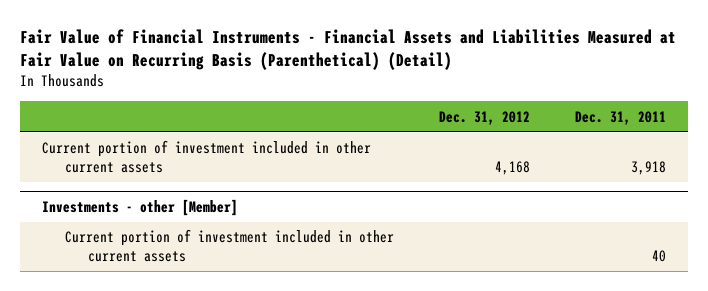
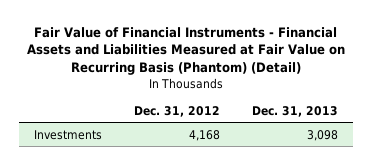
[19,28,676,71] Fair Value of Financial Instruments - Financial Assets and Liabilities Measured at Fair Value on Recurring Basis (Parenthetical) (Detail) -> [27,26,346,76] Fair Value of Financial Instruments - Financial Assets and Liabilities Measured at Fair Value on Recurring Basis (Phantom) (Detail)
[574,110,666,125] Dec. 31, 2011 -> none
none -> [251,105,338,117] Dec. 31, 2013
[42,198,239,216] Investments - other [Member] -> none
[65,229,395,263] Current portion of investment included in other current assets -> none
[42,140,372,174] Current portion of investment included in other current assets -> [34,129,103,140] Investments

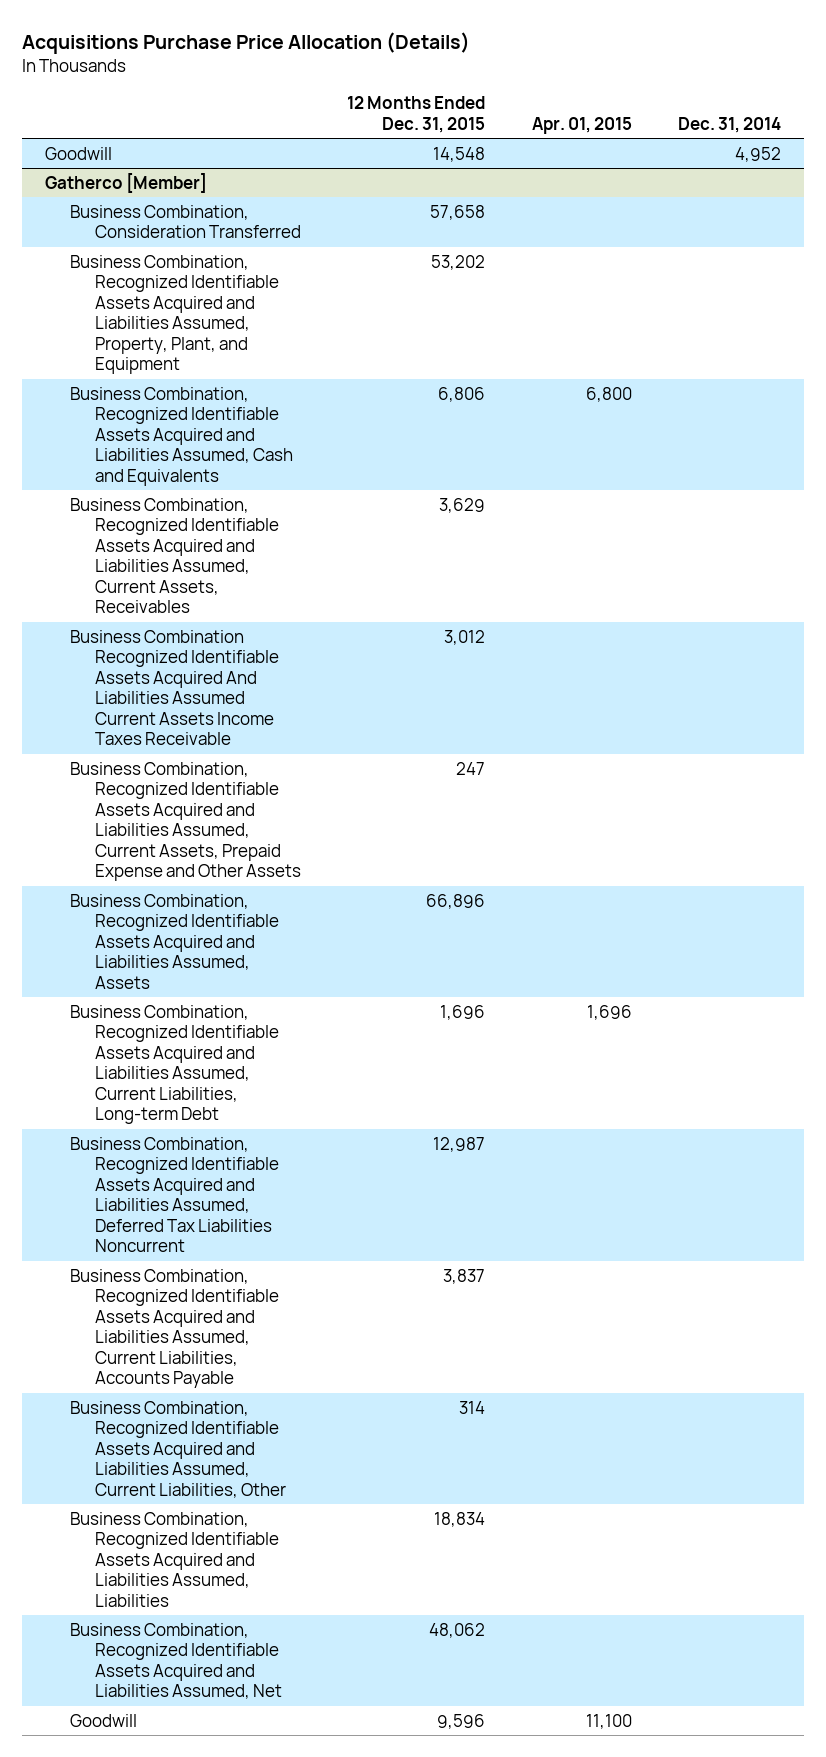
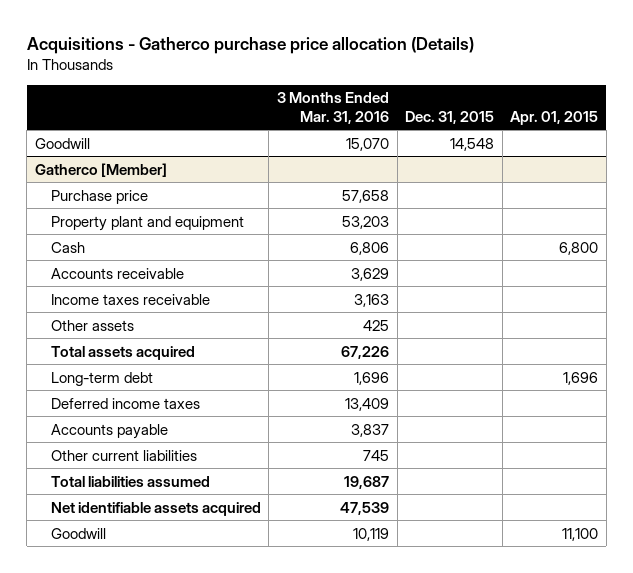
[22,31,471,54] Acquisitions Purchase Price Allocation (Details) -> [26,36,474,54] Acquisitions - Gatherco purchase price allocation (Details)
[347,96,486,133] 12 Months Ended Dec. 31, 2015 -> none
[678,116,782,133] Dec. 31, 2014 -> none
none -> [276,92,389,124] 3 Months Ended Mar. 31, 2016
none -> [405,110,495,124] Dec. 31, 2015
[70,204,301,239] Business Combination, Consideration Transferred -> [50,189,148,204] Purchase price
[70,254,279,375] Business Combination, Recognized Identifiable Assets Acquired and Liabilities Assumed, Property, Plant, and Equipment -> [50,215,244,231] Property plant and equipment
[70,386,293,486] Business Combination, Recognized Identifiable Assets Acquired and Liabilities Assumed, Cash and Equivalents -> [50,241,85,253] Cash
[70,497,279,614] Business Combination, Recognized Identifiable Assets Acquired and Liabilities Assumed, Current Assets, Receivables -> [50,267,184,279] Accounts receivable
[70,629,279,746] Business Combination Recognized Identifiable Assets Acquired And Liabilities Assumed Current Assets Income Taxes Receivable -> [50,293,210,305] Income taxes receivable
[70,761,301,882] Business Combination, Recognized Identifiable Assets Acquired and Liabilities Assumed, Current Assets, Prepaid Expense and Other Assets -> [50,319,134,331] Other assets
[70,893,279,989] Business Combination, Recognized Identifiable Assets Acquired and Liabilities Assumed, Assets -> [50,345,195,360] Total assets acquired
[70,1004,279,1125] Business Combination, Recognized Identifiable Assets Acquired and Liabilities Assumed, Current Liabilities, Long-term Debt -> [50,371,153,386] Long-term debt
[70,1136,279,1253] Business Combination, Recognized Identifiable Assets Acquired and Liabilities Assumed, Deferred Tax Liabilities Noncurrent -> [50,397,200,409] Deferred income taxes
[70,1268,279,1389] Business Combination, Recognized Identifiable Assets Acquired and Liabilities Assumed, Current Liabilities, Accounts Payable -> [50,423,168,439] Accounts payable
[70,1400,286,1498] Business Combination, Recognized Identifiable Assets Acquired and Liabilities Assumed, Current Liabilities, Other -> [50,449,197,461] Other current liabilities
[70,1511,279,1607] Business Combination, Recognized Identifiable Assets Acquired and Liabilities Assumed, Liabilities -> [50,475,210,487] Total liabilities assumed
[70,1622,282,1700] Business Combination, Recognized Identifiable Assets Acquired and Liabilities Assumed, Net -> [50,501,261,516] Net identifiable assets acquired

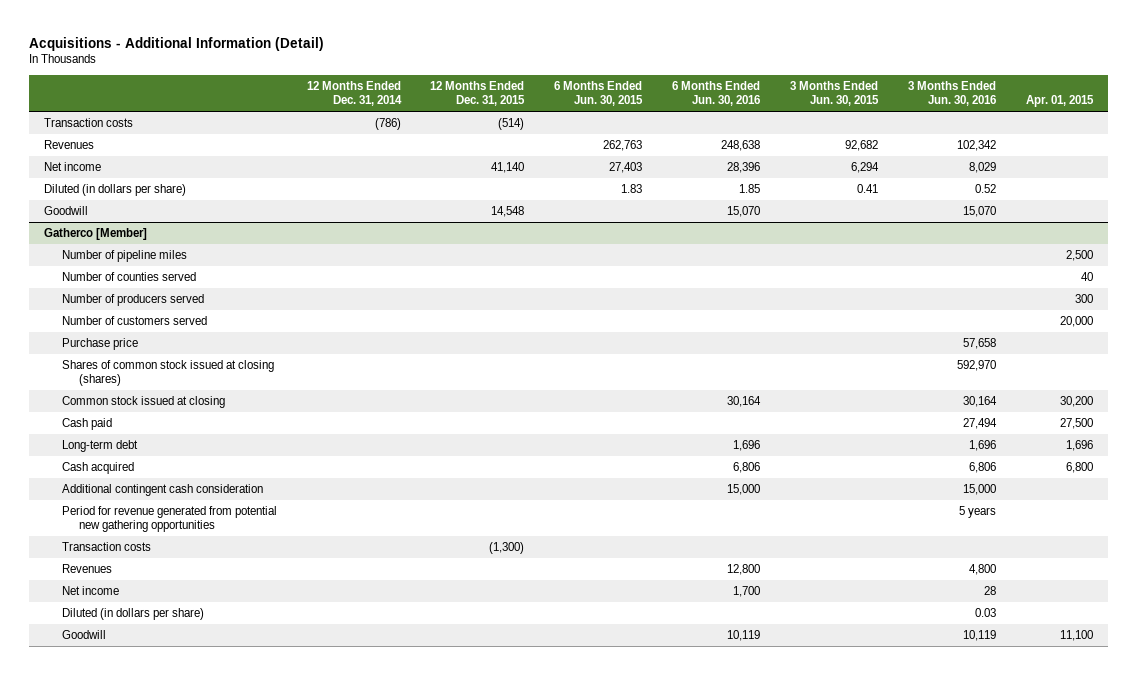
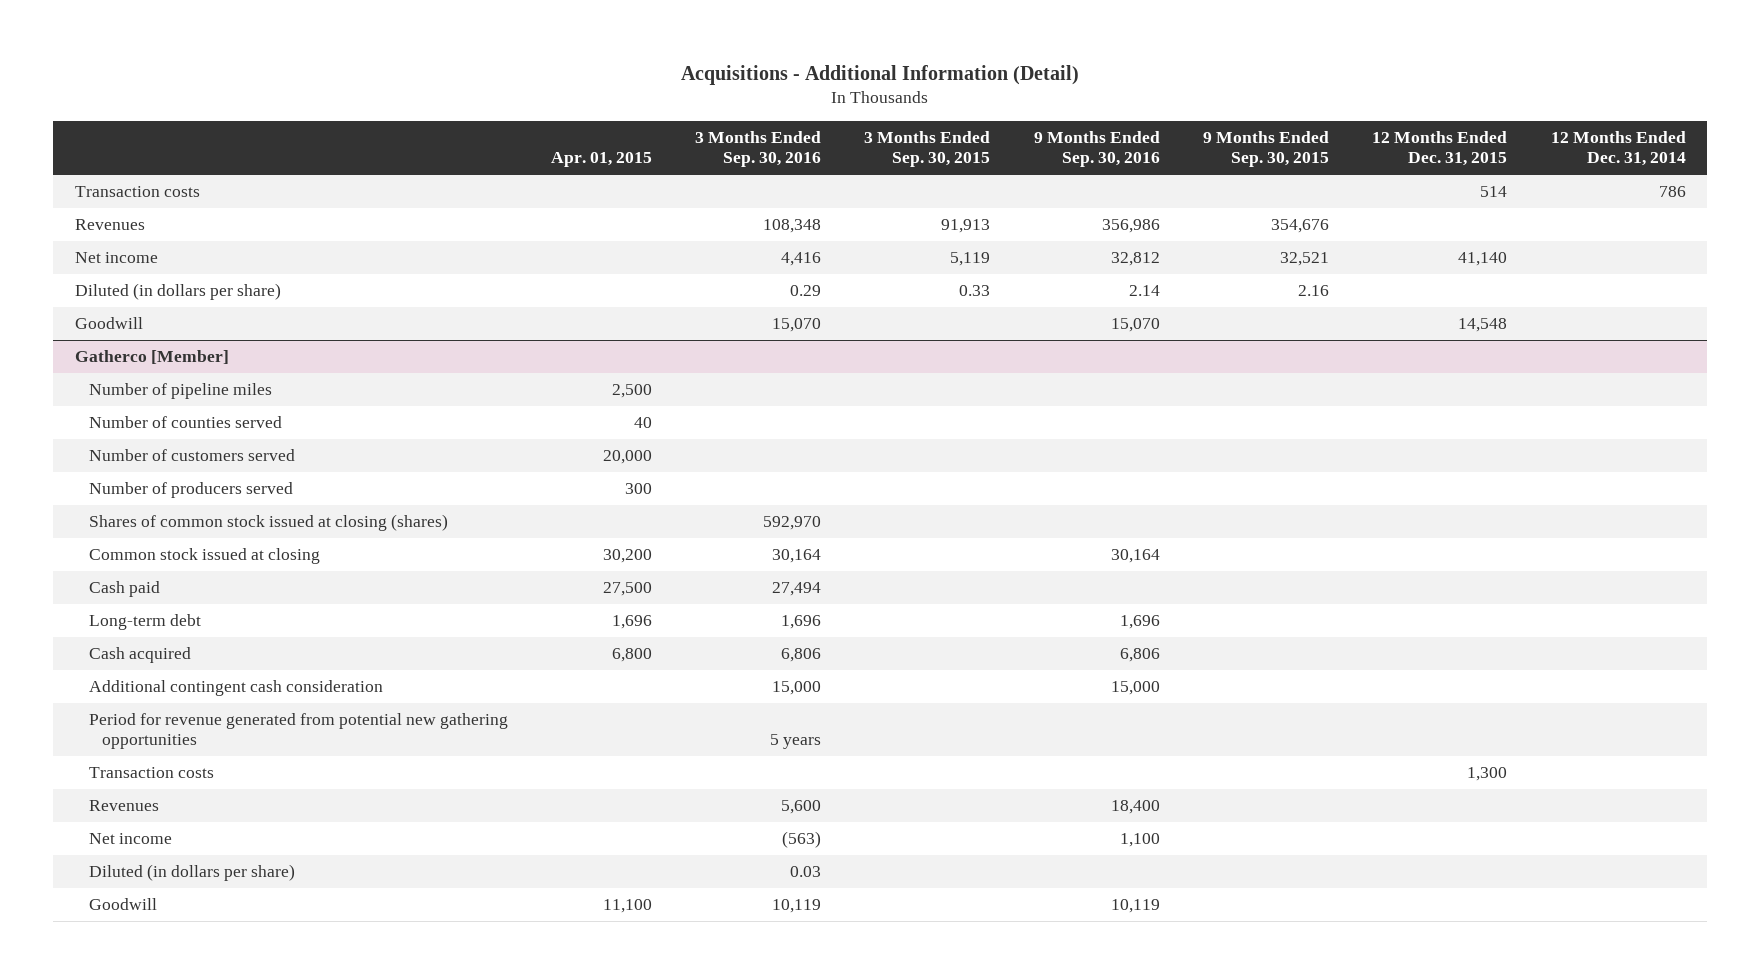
[554,81,644,107] 6 Months Ended Jun. 30, 2015 -> none
[672,81,761,107] 6 Months Ended Jun. 30, 2016 -> none
[789,81,879,107] 3 Months Ended Jun. 30, 2015 -> none
[907,81,996,107] 3 Months Ended Jun. 30, 2016 -> none
none -> [695,130,822,168] 3 Months Ended Sep. 30, 2016
none -> [864,130,991,168] 3 Months Ended Sep. 30, 2015
none -> [1033,130,1160,168] 9 Months Ended Sep. 30, 2016
none -> [1203,130,1330,168] 9 Months Ended Sep. 30, 2015
[374,118,401,131] (786) -> [1658,186,1686,198] 786
[498,118,525,131] (514) -> [1480,186,1508,198] 514
[61,338,138,351] Purchase price -> none
[61,294,204,307] Number of producers served -> [88,482,293,499] Number of producers served
[489,542,525,555] (1,300) -> [1467,767,1508,782] 1,300

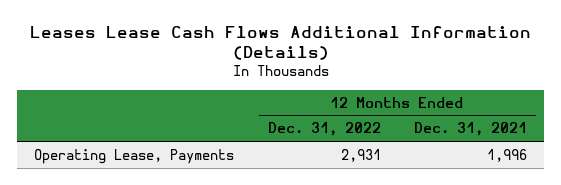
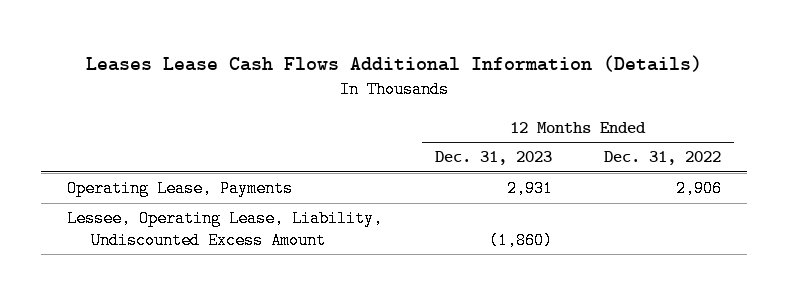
[414,122,528,137] Dec. 31, 2021 -> none
none -> [434,151,552,166] Dec. 31, 2023
[340,148,381,162] 2,931 -> [675,180,722,198] 2,906
none -> [67,210,384,249] Lessee, Operating Lease, Liability, Undiscounted Excess Amount

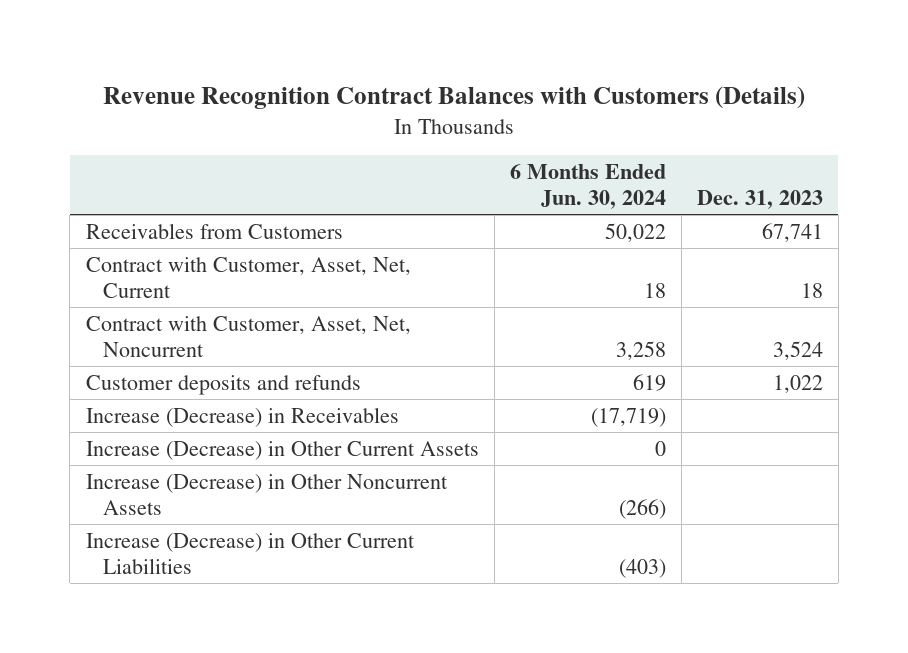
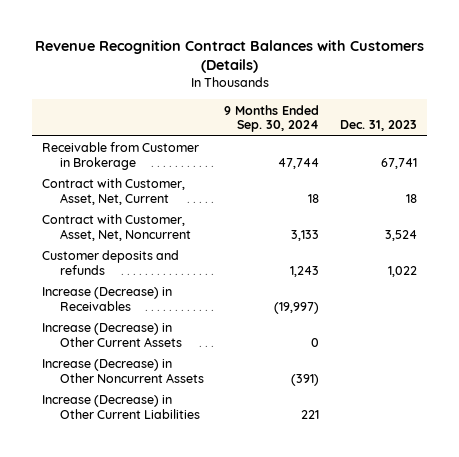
[509,164,666,210] 6 Months Ended Jun. 30, 2024 -> none
none -> [224,104,320,133] 9 Months Ended Sep. 30, 2024
[85,222,343,239] Receivables from Customers -> [42,142,200,171] Receivable from Customer in Brokerage

